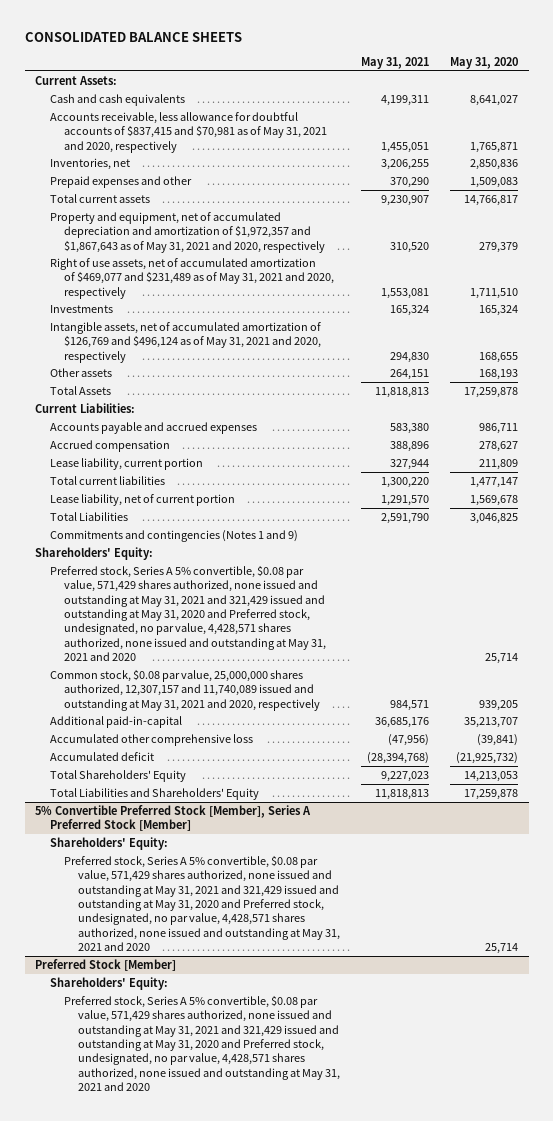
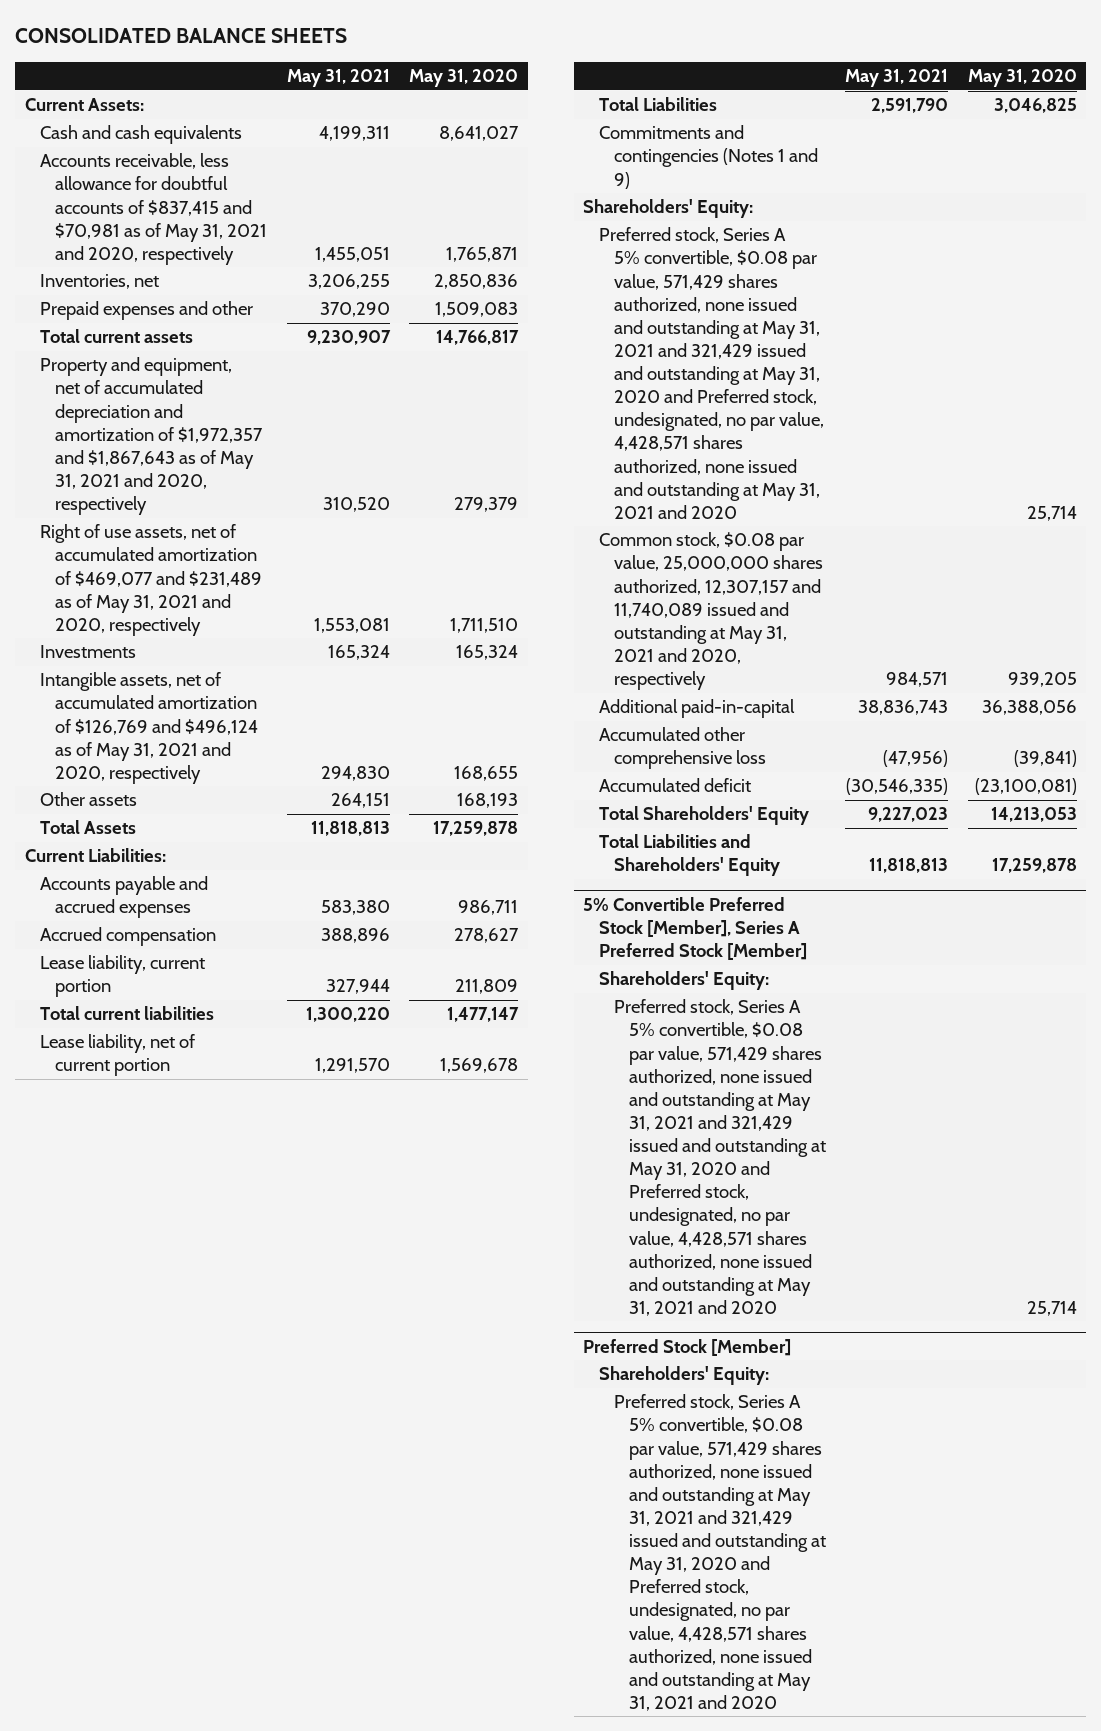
[374,716,429,728] 36,685,176 -> [858,700,949,716] 38,836,743
[463,716,518,728] 35,213,707 -> [981,700,1077,716] 36,388,056
[366,751,429,764] (28,394,768) -> [846,778,949,796] (30,546,335)
[455,751,518,764] (21,925,732) -> [974,778,1077,796] (23,100,081)

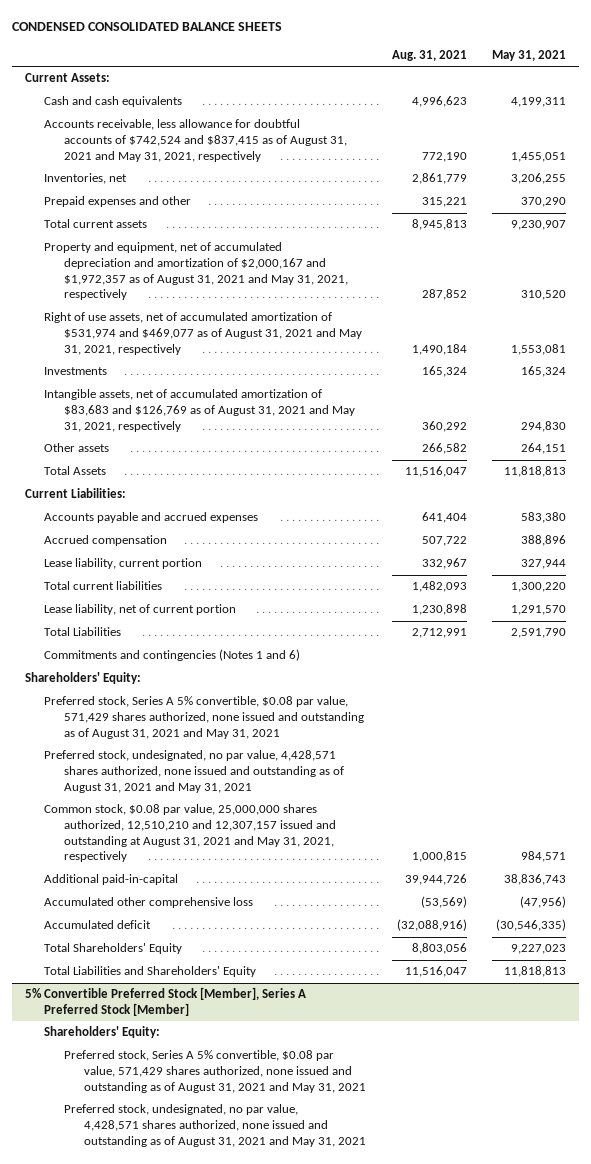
[14,28,347,44] CONSOLIDATED BALANCE SHEETS -> [11,22,282,32] CONDENSED CONSOLIDATED BALANCE SHEETS
[409,69,519,88] May 31, 2020 -> none
none -> [391,49,467,61] Aug. 31, 2021
[39,153,268,265] Accounts receivable, less allowance for doubtful accounts of $837,415 and $70,981 as of May 31, 2021 and 2020, respectively -> [44,119,348,162] Accounts receivable, less allowance for doubtful accounts of $742,524 and $837,415 as of August 31, 2021 and May 31, 2021, respectively
[39,357,264,516] Property and equipment, net of accumulated depreciation and amortization of $1,972,357 and $1,867,643 as of May 31, 2021 and 2020, respectively -> [44,242,349,301] Property and equipment, net of accumulated depreciation and amortization of $2,000,167 and $1,972,357 as of August 31, 2021 and May 31, 2021, respectively
[39,524,263,636] Right of use assets, net of accumulated amortization of $469,077 and $231,489 as of May 31, 2021 and 2020, respectively -> [44,312,363,355] Right of use assets, net of accumulated amortization of $531,974 and $469,077 as of August 31, 2021 and May 31, 2021, respectively
[39,672,259,784] Intangible assets, net of accumulated amortization of $126,769 and $496,124 as of May 31, 2021 and 2020, respectively -> [44,389,356,432] Intangible assets, net of accumulated amortization of $83,683 and $126,769 as of August 31, 2021 and May 31, 2021, respectively
[598,125,818,189] Commitments and contingencies (Notes 1 and 9) -> [44,649,301,662] Commitments and contingencies (Notes 1 and 6)
[598,227,824,519] Preferred stock, Series A 5% convertible, $0.08 par value, 571,429 shares authorized, none issued and outstanding at May 31, 2021 and 321,429 issued and outstanding at May 31, 2020 and Preferred stock, undesignated, no par value, 4,428,571 shares authorized, none issued and outstanding at May 31, 2021 and 2020 -> [44,696,365,739] Preferred stock, Series A 5% convertible, $0.08 par value, 571,429 shares authorized, none issued and outstanding as of August 31, 2021 and May 31, 2021
none -> [44,750,345,793] Preferred stock, undesignated, no par value, 4,428,571 shares authorized, none issued and outstanding as of August 31, 2021 and May 31, 2021
[598,532,823,691] Common stock, $0.08 par value, 25,000,000 shares authorized, 12,307,157 and 11,740,089 issued and outstanding at May 31, 2021 and 2020, respectively -> [44,804,337,863] Common stock, $0.08 par value, 25,000,000 shares authorized, 12,510,210 and 12,307,157 issued and outstanding at August 31, 2021 and May 31, 2021, respectively
[583,1338,792,1356] Preferred Stock [Member] -> none
[598,1366,769,1386] Shareholders' Equity: -> none
[613,999,827,1316] Preferred stock, Series A 5% convertible, $0.08 par value, 571,429 shares authorized, none issued and outstanding at May 31, 2021 and 321,429 issued and outstanding at May 31, 2020 and Preferred stock, undesignated, no par value, 4,428,571 shares authorized, none issued and outstanding at May 31, 2021 and 2020 -> [64,1050,366,1093] Preferred stock, Series A 5% convertible, $0.08 par value, 571,429 shares authorized, none issued and outstanding as of August 31, 2021 and May 31, 2021
[613,1394,827,1711] Preferred stock, Series A 5% convertible, $0.08 par value, 571,429 shares authorized, none issued and outstanding at May 31, 2021 and 321,429 issued and outstanding at May 31, 2020 and Preferred stock, undesignated, no par value, 4,428,571 shares authorized, none issued and outstanding at May 31, 2021 and 2020 -> [64,1104,366,1147] Preferred stock, undesignated, no par value, 4,428,571 shares authorized, none issued and outstanding as of August 31, 2021 and May 31, 2021

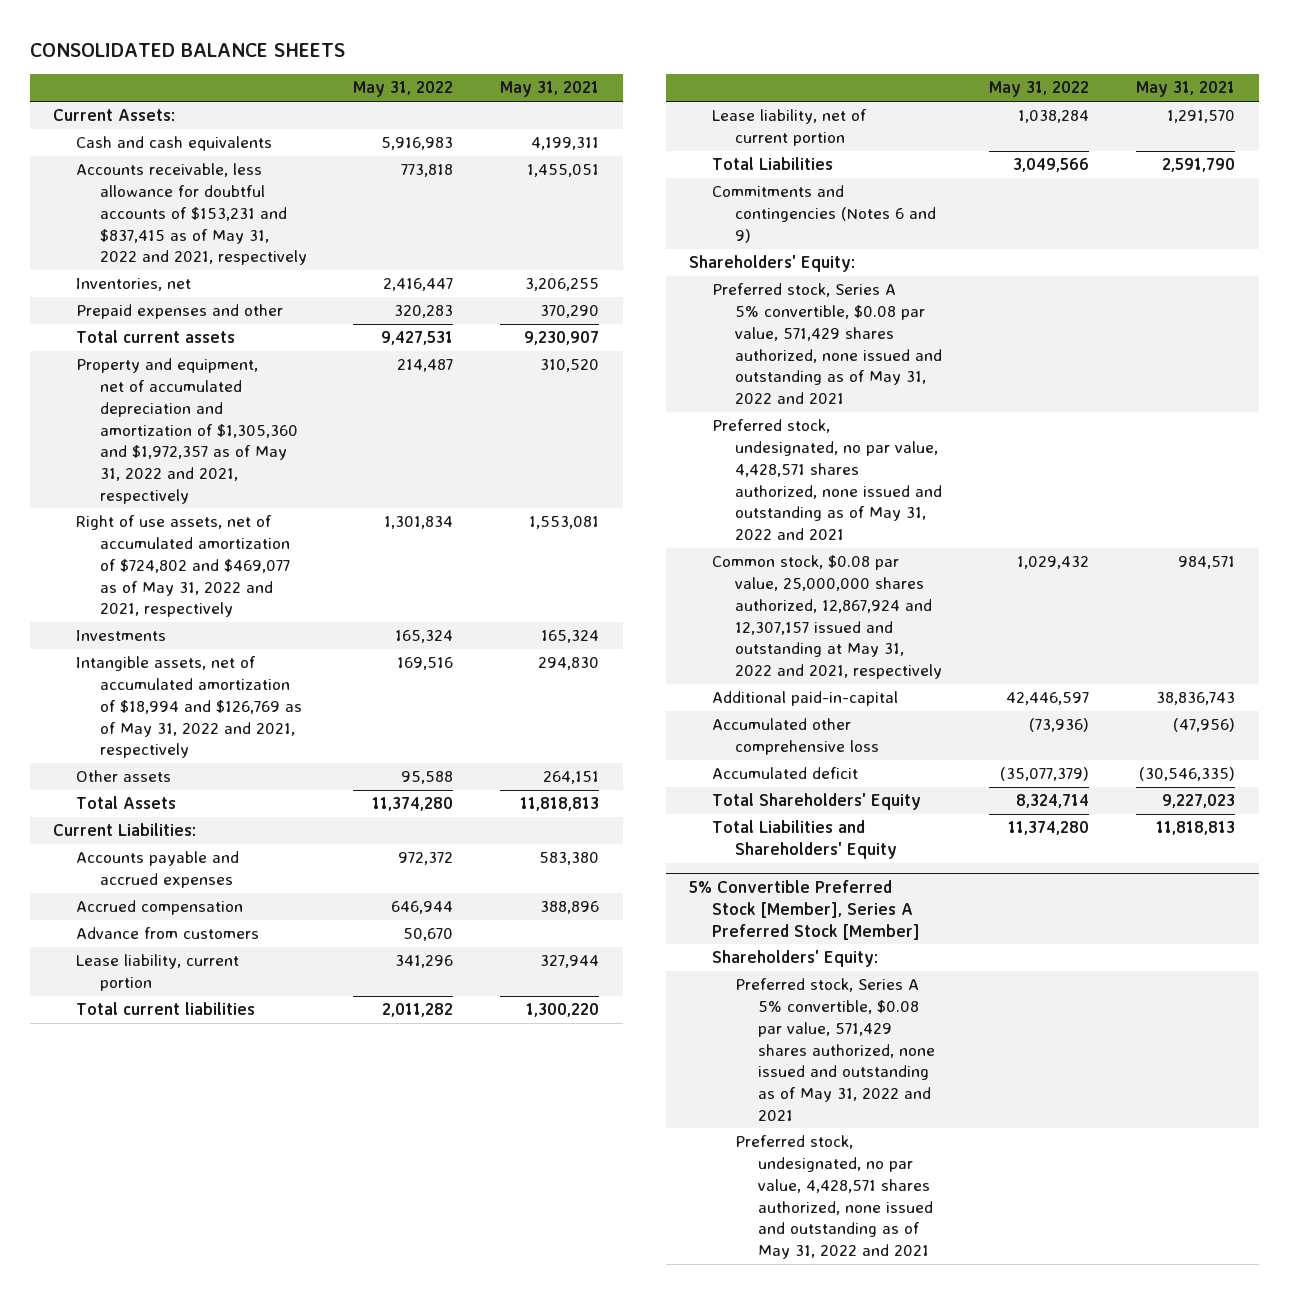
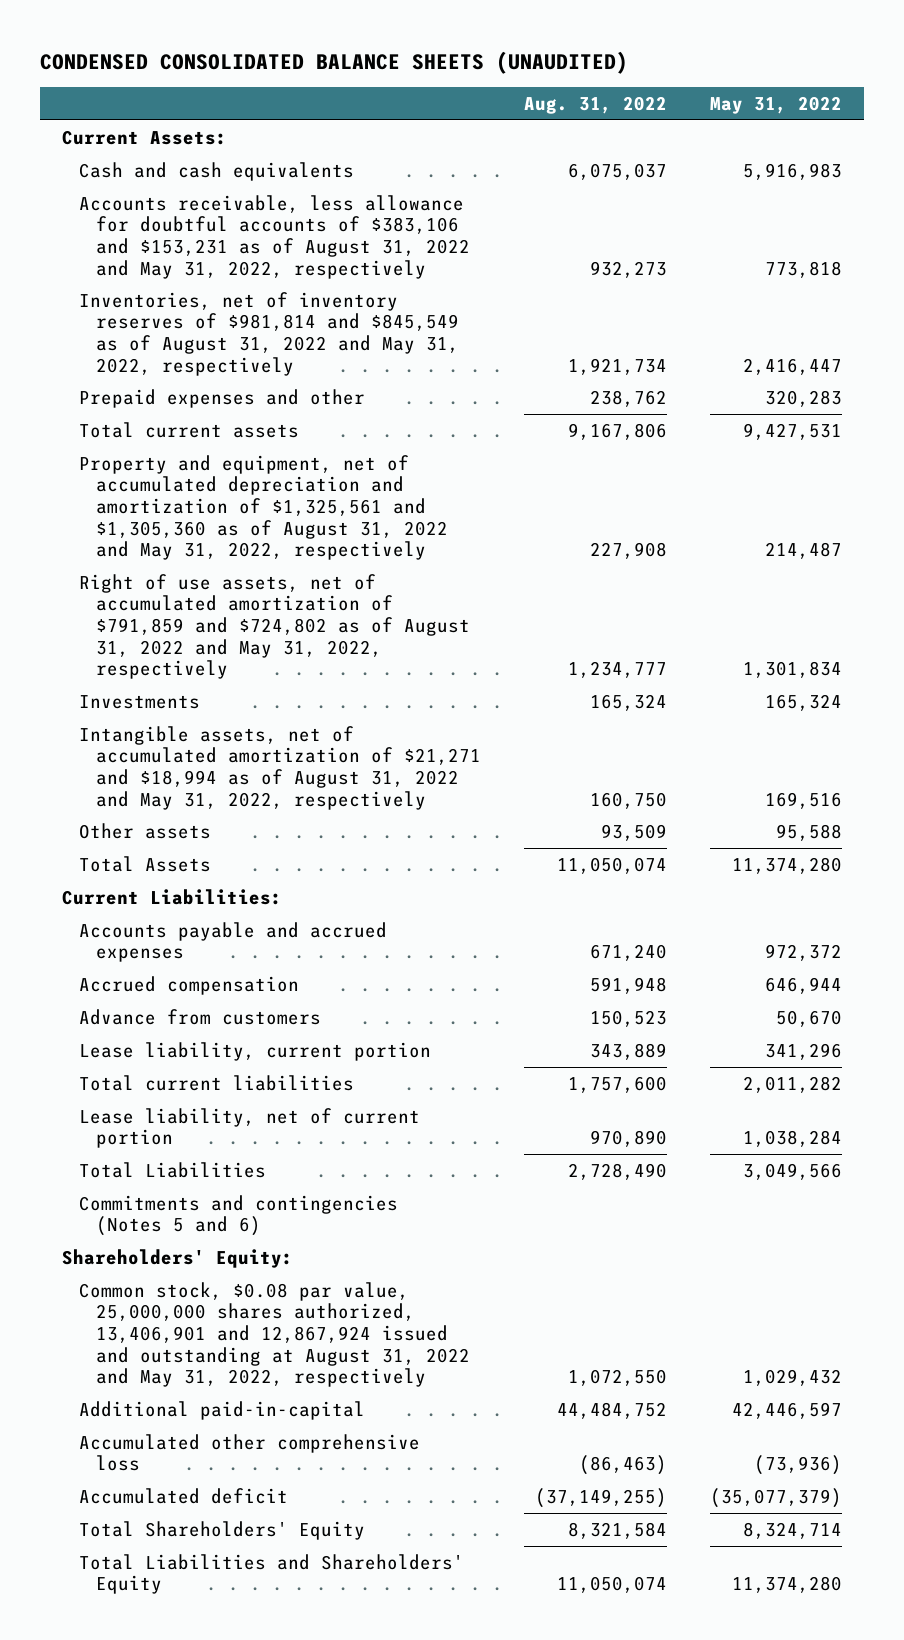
[29,42,345,57] CONSOLIDATED BALANCE SHEETS -> [40,50,629,74] CONDENSED CONSOLIDATED BALANCE SHEETS (UNAUDITED)
[500,81,600,98] May 31, 2021 -> none
none -> [524,96,668,115] Aug. 31, 2022
[76,163,307,266] Accounts receivable, less allowance for doubtful accounts of $153,231 and $837,415 as of May 31, 2022 and 2021, respectively -> [78,194,471,279] Accounts receivable, less allowance for doubtful accounts of $383,106 and $153,231 as of August 31, 2022 and May 31, 2022, respectively
[76,278,192,292] Inventories, net -> [78,291,460,376] Inventories, net of inventory reserves of $981,814 and $845,549 as of August 31, 2022 and May 31, 2022, respectively
[76,358,298,504] Property and equipment, net of accumulated depreciation and amortization of $1,305,360 and $1,972,357 as of May 31, 2022 and 2021, respectively -> [78,454,449,561] Property and equipment, net of accumulated depreciation and amortization of $1,325,561 and $1,305,360 as of August 31, 2022 and May 31, 2022, respectively
[76,515,290,618] Right of use assets, net of accumulated amortization of $724,802 and $469,077 as of May 31, 2022 and 2021, respectively -> [78,573,471,680] Right of use assets, net of accumulated amortization of $791,859 and $724,802 as of August 31, 2022 and May 31, 2022, respectively
[76,656,302,759] Intangible assets, net of accumulated amortization of $18,994 and $126,769 as of May 31, 2022 and 2021, respectively -> [78,725,482,810] Intangible assets, net of accumulated amortization of $21,271 and $18,994 as of August 31, 2022 and May 31, 2022, respectively
[712,185,937,243] Commitments and contingencies (Notes 6 and 9) -> [78,1194,398,1237] Commitments and contingencies (Notes 5 and 6)
[712,283,943,404] Preferred stock, Series A 5% convertible, $0.08 par value, 571,429 shares authorized, none issued and outstanding as of May 31, 2022 and 2021 -> none
[712,419,943,540] Preferred stock, undesignated, no par value, 4,428,571 shares authorized, none issued and outstanding as of May 31, 2022 and 2021 -> none
[712,555,943,679] Common stock, $0.08 par value, 25,000,000 shares authorized, 12,867,924 and 12,307,157 issued and outstanding at May 31, 2022 and 2021, respectively -> [78,1281,471,1388] Common stock, $0.08 par value, 25,000,000 shares authorized, 13,406,901 and 12,867,924 issued and outstanding at August 31, 2022 and May 31, 2022, respectively
[689,880,921,940] 5% Convertible Preferred Stock [Member], Series A Preferred Stock [Member] -> none
[712,950,879,968] Shareholders' Equity: -> none
[735,978,936,1121] Preferred stock, Series A 5% convertible, $0.08 par value, 571,429 shares authorized, none issued and outstanding as of May 31, 2022 and 2021 -> none
[735,1135,934,1259] Preferred stock, undesignated, no par value, 4,428,571 shares authorized, none issued and outstanding as of May 31, 2022 and 2021 -> none

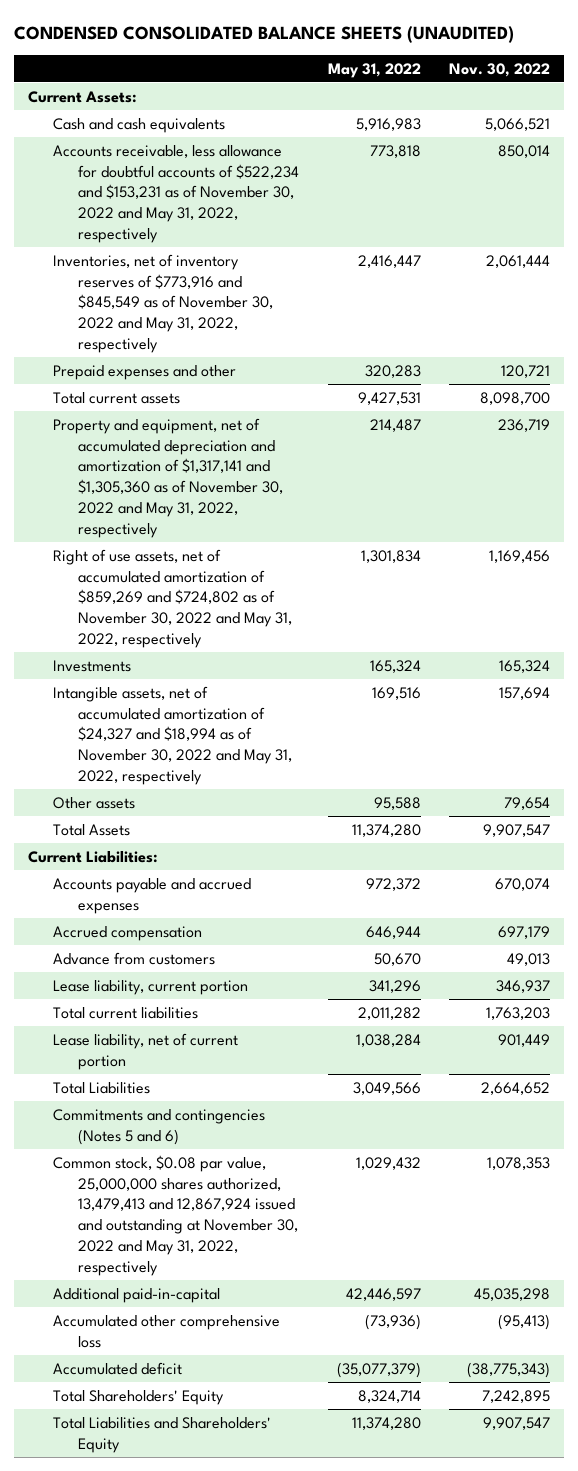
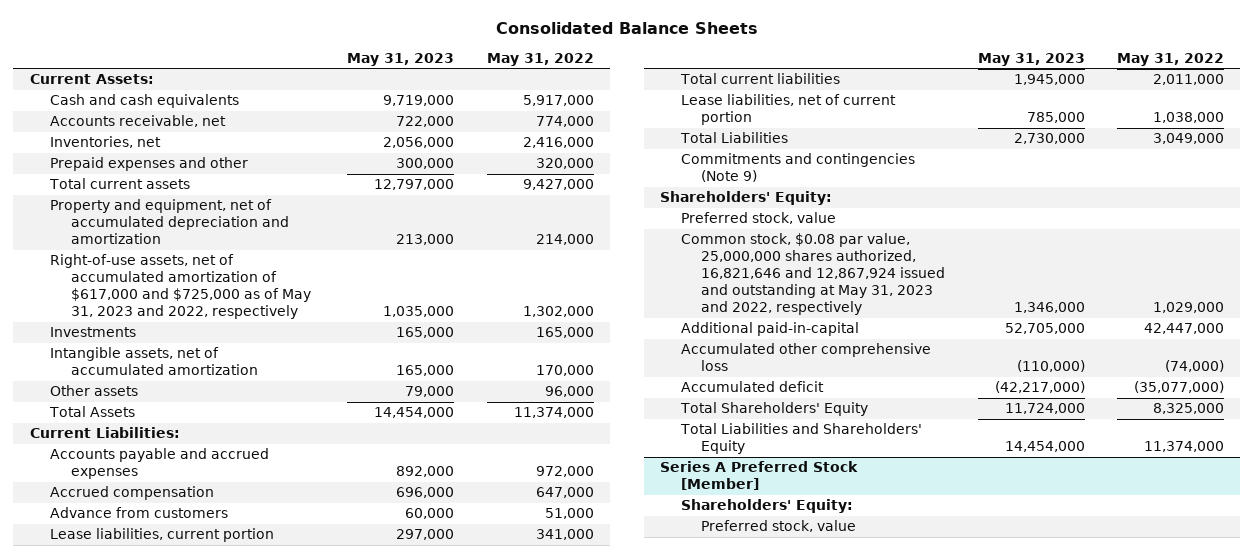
[14,25,515,43] CONDENSED CONSOLIDATED BALANCE SHEETS (UNAUDITED) -> [495,22,758,35] Consolidated Balance Sheets
[449,62,551,77] Nov. 30, 2022 -> none
none -> [347,52,455,66] May 31, 2023
[53,144,300,244] Accounts receivable, less allowance for doubtful accounts of $522,234 and $153,231 as of November 30, 2022 and May 31, 2022, respectively -> none
[53,253,274,354] Inventories, net of inventory reserves of $773,916 and $845,549 as of November 30, 2022 and May 31, 2022, respectively -> none
[355,117,421,131] 5,916,983 -> [522,95,594,107] 5,917,000
none -> [50,115,227,128] Accounts receivable, net
none -> [50,136,162,149] Inventories, net
[364,364,421,378] 320,283 -> [535,158,594,170] 320,000
[357,391,421,405] 9,427,531 -> [522,179,594,191] 9,427,000
[53,417,284,538] Property and equipment, net of accumulated depreciation and amortization of $1,317,141 and $1,305,360 as of November 30, 2022 and May 31, 2022, respectively -> [50,199,289,245] Property and equipment, net of accumulated depreciation and amortization
[369,418,421,432] 214,487 -> [535,234,594,246] 214,000
[53,548,293,649] Right of use assets, net of accumulated amortization of $859,269 and $724,802 as of November 30, 2022 and May 31, 2022, respectively -> [50,254,311,320] Right-of-use assets, net of accumulated amortization of $617,000 and $725,000 as of May 31, 2023 and 2022, respectively
[360,549,421,563] 1,301,834 -> [522,306,594,318] 1,302,000
[369,659,421,673] 165,324 -> [535,327,594,339] 165,000
[53,685,293,786] Intangible assets, net of accumulated amortization of $24,327 and $18,994 as of November 30, 2022 and May 31, 2022, respectively -> [50,347,258,376] Intangible assets, net of accumulated amortization
[371,686,421,700] 169,516 -> [535,365,594,377] 170,000
[373,796,421,810] 95,588 -> [544,386,594,398] 96,000
[351,823,421,837] 11,374,280 -> [513,407,594,419] 11,374,000
[365,877,421,891] 972,372 -> [535,466,594,478] 972,000
[365,925,421,939] 646,944 -> [535,487,594,499] 647,000
[373,952,421,966] 50,670 -> [544,508,594,520] 51,000
[53,979,249,995] Lease liability, current portion -> [50,528,275,543] Lease liabilities, current portion
[368,979,421,993] 341,296 -> [535,529,594,541] 341,000
[357,1006,421,1020] 2,011,282 -> [1153,74,1225,86] 2,011,000
[53,1032,239,1070] Lease liability, net of current portion -> [680,94,896,126] Lease liabilities, net of current portion
[355,1033,421,1047] 1,038,284 -> [1153,112,1225,124] 1,038,000
[352,1081,421,1095] 3,049,566 -> [1153,133,1225,145] 3,049,000
[53,1108,266,1145] Commitments and contingencies (Notes 5 and 6) -> [680,153,915,183] Commitments and contingencies (Note 9)
none -> [659,191,832,206] Shareholders' Equity:
none -> [680,212,836,225] Preferred stock, value
[53,1154,299,1276] Common stock, $0.08 par value, 25,000,000 shares authorized, 13,479,413 and 12,867,924 issued and outstanding at November 30, 2022 and May 31, 2022, respectively -> [680,233,946,316] Common stock, $0.08 par value, 25,000,000 shares authorized, 16,821,646 and 12,867,924 issued and outstanding at May 31, 2023 and 2022, respectively
[355,1156,421,1170] 1,029,432 -> [1153,302,1225,314] 1,029,000
[345,1287,421,1301] 42,446,597 -> [1144,323,1225,335] 42,447,000
[364,1313,421,1330] (73,936) -> [1165,360,1225,373] (74,000)
[336,1361,421,1378] (35,077,379) -> [1134,381,1225,394] (35,077,000)
[357,1389,421,1403] 8,324,714 -> [1153,403,1225,415] 8,325,000
[351,1416,421,1430] 11,374,280 -> [1144,441,1225,453] 11,374,000
none -> [659,461,858,491] Series A Preferred Stock [Member]
none -> [680,499,853,514] Shareholders' Equity:
none -> [701,520,857,533] Preferred stock, value

